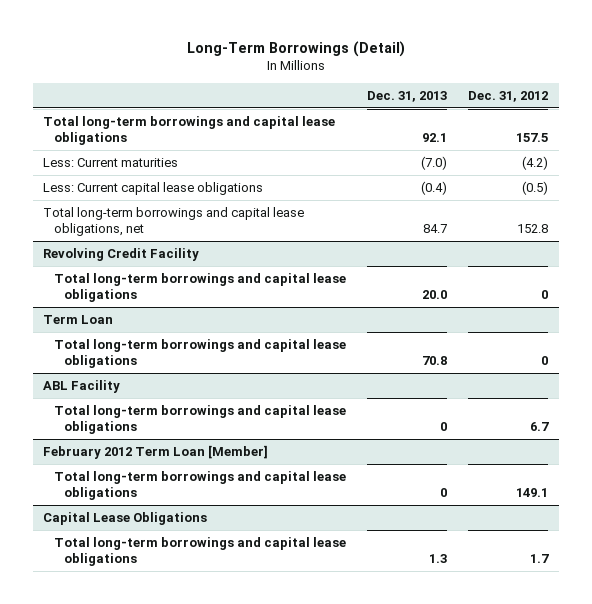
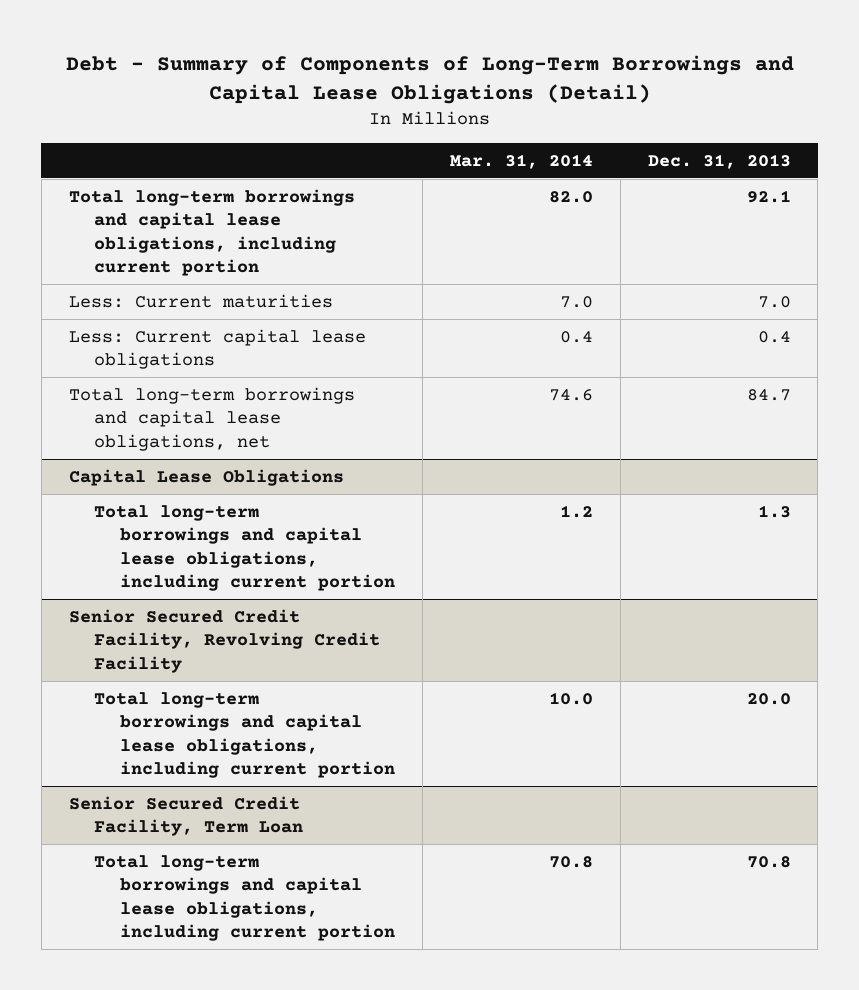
[186,40,405,57] Long-Term Borrowings (Detail) -> [65,55,794,104] Debt - Summary of Components of Long-Term Borrowings and Capital Lease Obligations (Detail)
[468,90,549,102] Dec. 31, 2012 -> none
none -> [449,153,593,169] Mar. 31, 2014
[43,116,336,146] Total long-term borrowings and capital lease obligations -> [68,188,355,277] Total long-term borrowings and capital lease obligations, including current portion
[421,156,448,171] (7.0) -> [757,295,791,308] 7.0
[421,181,448,196] (0.4) -> [757,330,791,343] 0.4
[43,248,200,262] Revolving Credit Facility -> none
[53,273,346,303] Total long-term borrowings and capital lease obligations -> none
[43,315,114,325] Term Loan -> none
[53,339,346,369] Total long-term borrowings and capital lease obligations -> none
[43,380,121,394] ABL Facility -> none
[53,405,346,435] Total long-term borrowings and capital lease obligations -> none
[43,445,269,460] February 2012 Term Loan [Member] -> none
[53,471,346,501] Total long-term borrowings and capital lease obligations -> none
[53,537,346,567] Total long-term borrowings and capital lease obligations -> [94,504,396,592] Total long-term borrowings and capital lease obligations, including current portion
none -> [68,608,381,673] Senior Secured Credit Facility, Revolving Credit Facility
none -> [94,691,396,779] Total long-term borrowings and capital lease obligations, including current portion
none -> [68,795,304,837] Senior Secured Credit Facility, Term Loan
none -> [94,854,396,942] Total long-term borrowings and capital lease obligations, including current portion

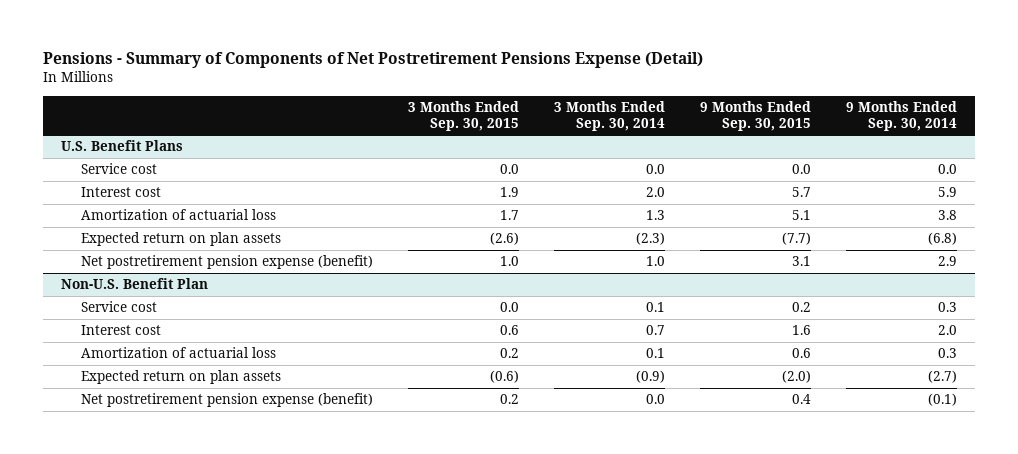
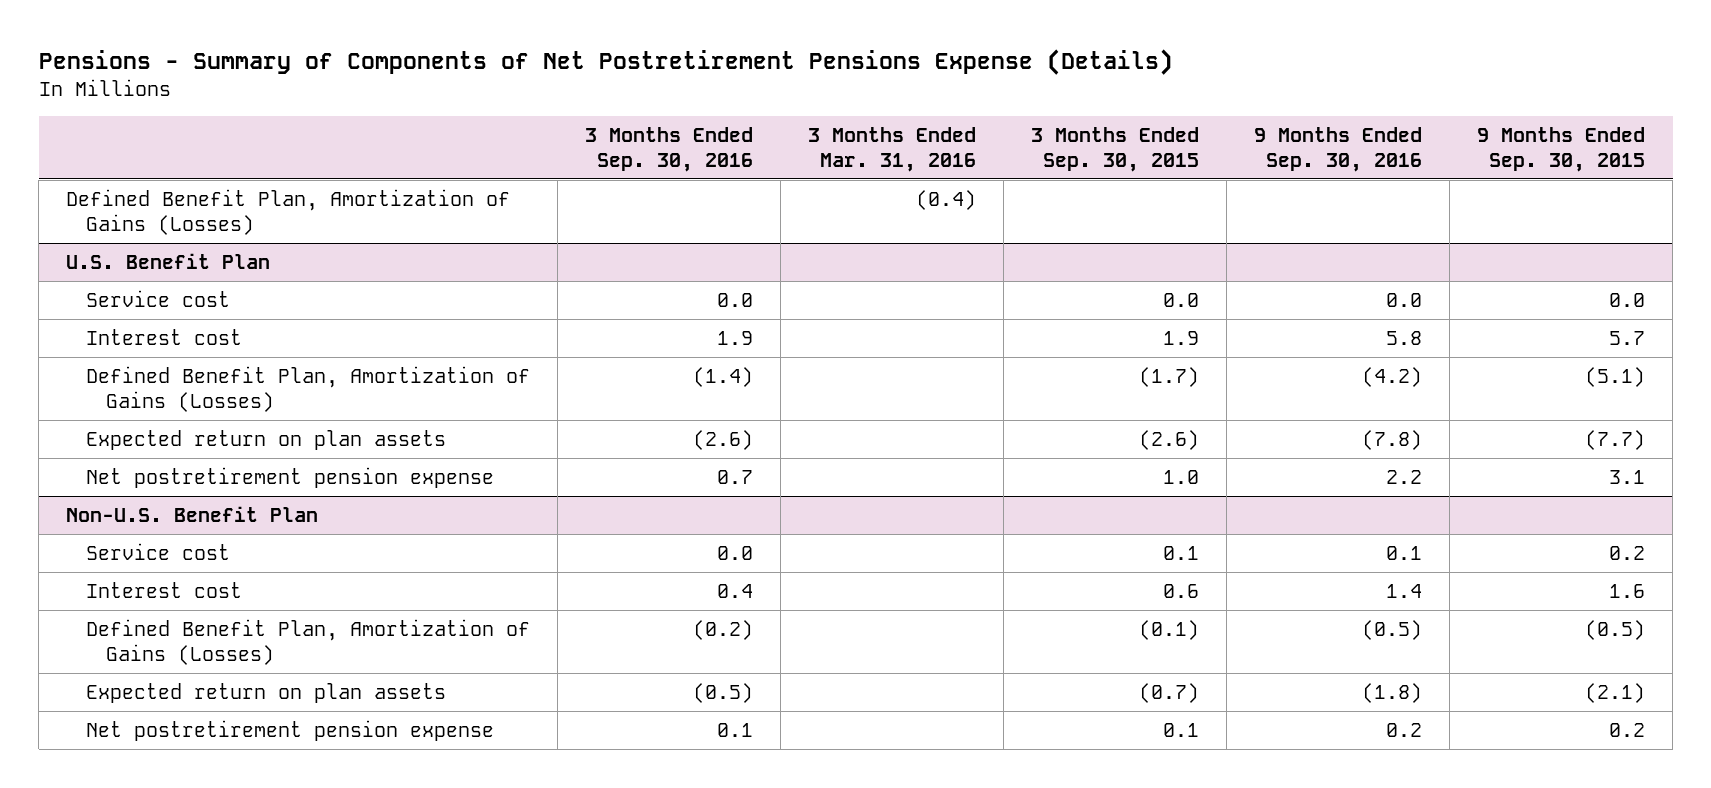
[43,52,704,69] Pensions - Summary of Components of Net Postretirement Pensions Expense (Detail) -> [38,49,1173,76] Pensions - Summary of Components of Net Postretirement Pensions Expense (Details)
[553,100,665,131] 3 Months Ended Sep. 30, 2014 -> none
[846,100,958,131] 9 Months Ended Sep. 30, 2014 -> none
none -> [585,126,754,172] 3 Months Ended Sep. 30, 2016
none -> [808,126,977,172] 3 Months Ended Mar. 31, 2016
none -> [1254,126,1423,172] 9 Months Ended Sep. 30, 2016
none -> [66,189,511,235] Defined Benefit Plan, Amortization of Gains (Losses)
[61,140,184,152] U.S. Benefit Plans -> [66,253,271,270] U.S. Benefit Plan
[80,209,276,221] Amortization of actuarial loss -> none
none -> [86,366,531,412] Defined Benefit Plan, Amortization of Gains (Losses)
[80,255,373,270] Net postretirement pension expense (benefit) -> [86,467,495,489] Net postretirement pension expense
[499,302,519,313] 0.0 -> [1163,546,1200,561] 0.1
[80,347,276,359] Amortization of actuarial loss -> none
none -> [86,619,531,665] Defined Benefit Plan, Amortization of Gains (Losses)
[489,370,519,384] (0.6) -> [1139,683,1200,704] (0.7)
[781,370,811,384] (2.0) -> [1585,683,1646,704] (2.1)
[80,393,373,408] Net postretirement pension expense (benefit) -> [86,720,495,742] Net postretirement pension expense
[499,394,519,405] 0.2 -> [1163,723,1200,738] 0.1
[791,394,811,405] 0.4 -> [1609,723,1646,738] 0.2

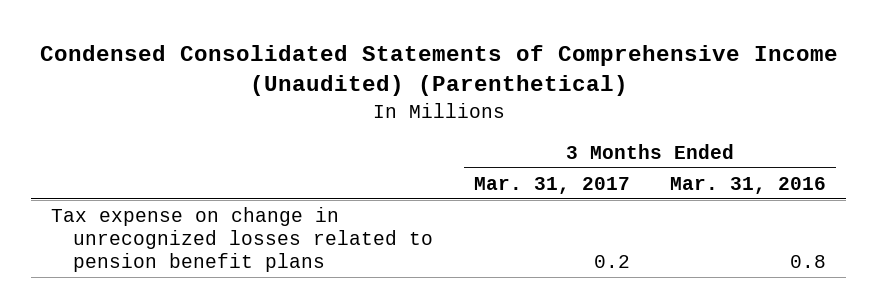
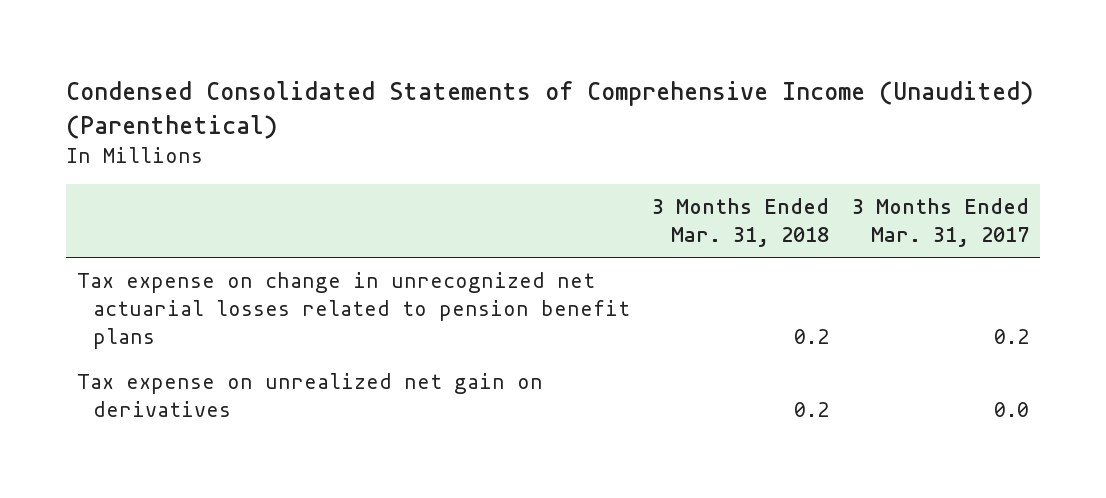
[670,176,827,194] Mar. 31, 2016 -> none
none -> [652,198,830,248] 3 Months Ended Mar. 31, 2018
[51,206,434,272] Tax expense on change in unrecognized losses related to pension benefit plans -> [77,271,630,349] Tax expense on change in unrecognized net actuarial losses related to pension benefit plans
none -> [77,372,544,417] Tax expense on unrealized net gain on derivatives

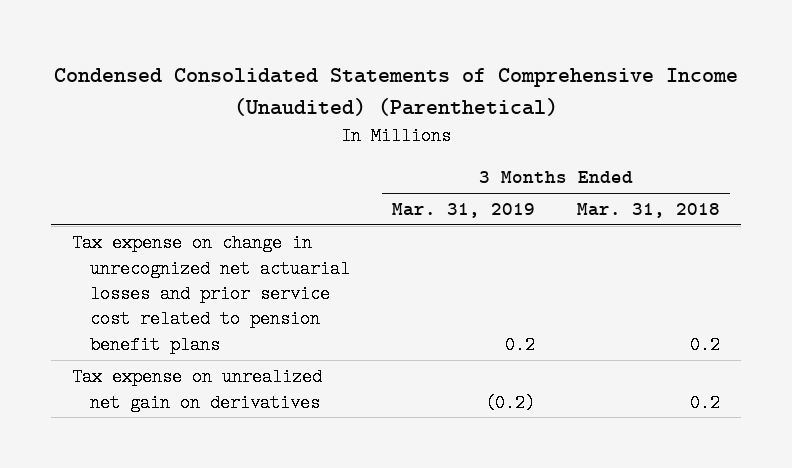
[851,198,1029,248] 3 Months Ended Mar. 31, 2017 -> none
none -> [392,203,536,219] Mar. 31, 2019
[77,271,630,349] Tax expense on change in unrecognized net actuarial losses related to pension benefit plans -> [71,234,351,354] Tax expense on change in unrecognized net actuarial losses and prior service cost related to pension benefit plans

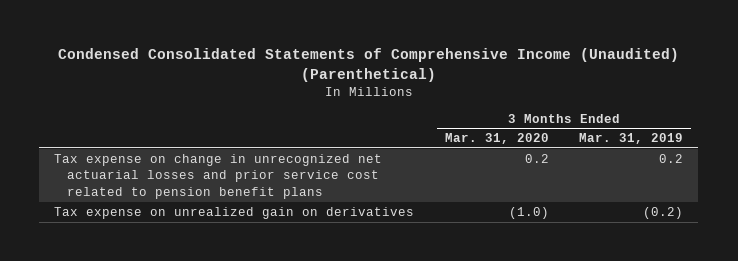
[576,203,720,219] Mar. 31, 2018 -> none
none -> [444,133,549,145] Mar. 31, 2020
[71,368,322,412] Tax expense on unrealized net gain on derivatives -> [54,206,415,219] Tax expense on unrealized gain on derivatives

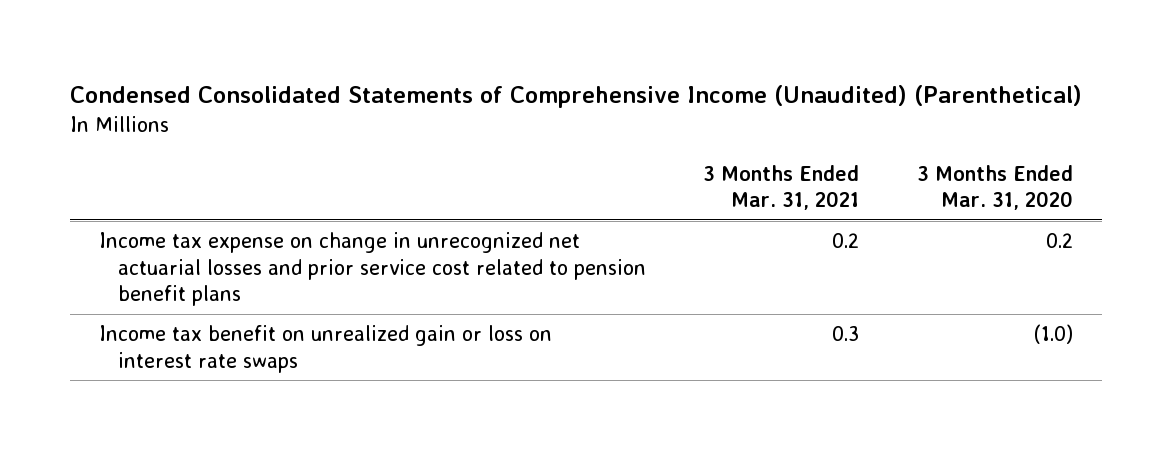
[579,133,684,145] Mar. 31, 2019 -> none
none -> [703,164,860,211] 3 Months Ended Mar. 31, 2021
[54,153,383,199] Tax expense on change in unrecognized net actuarial losses and prior service cost related to pension benefit plans -> [99,232,646,307] Income tax expense on change in unrecognized net actuarial losses and prior service cost related to pension benefit plans
[54,206,415,219] Tax expense on unrealized gain on derivatives -> [99,325,553,373] Income tax benefit on unrealized gain or loss on interest rate swaps

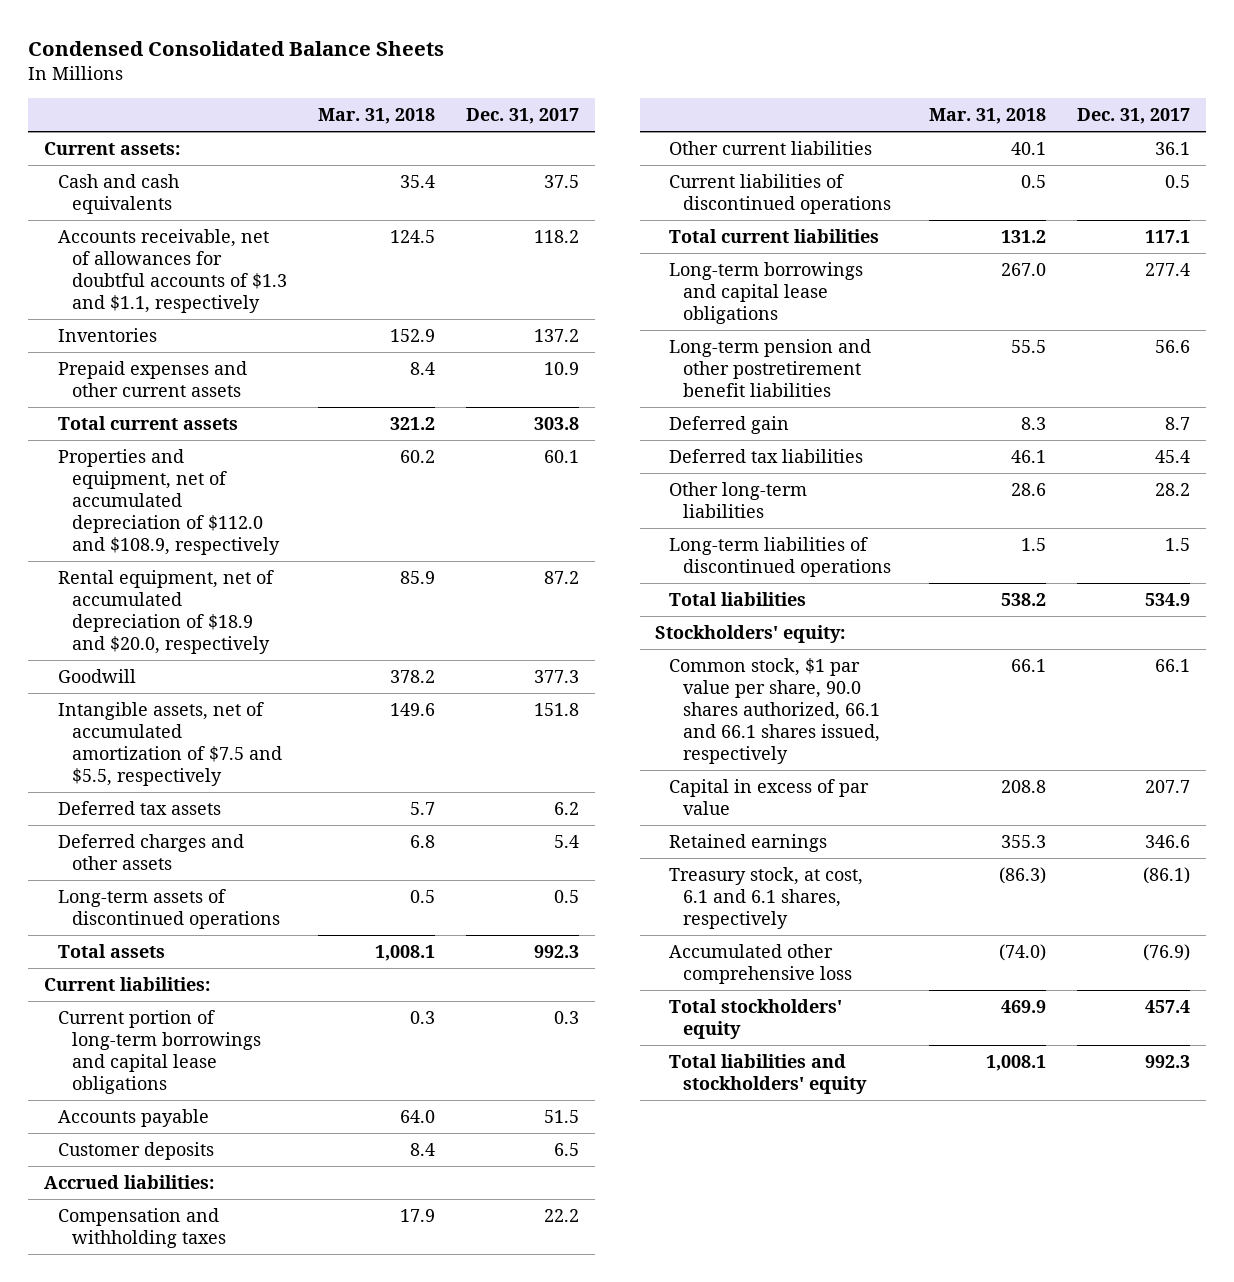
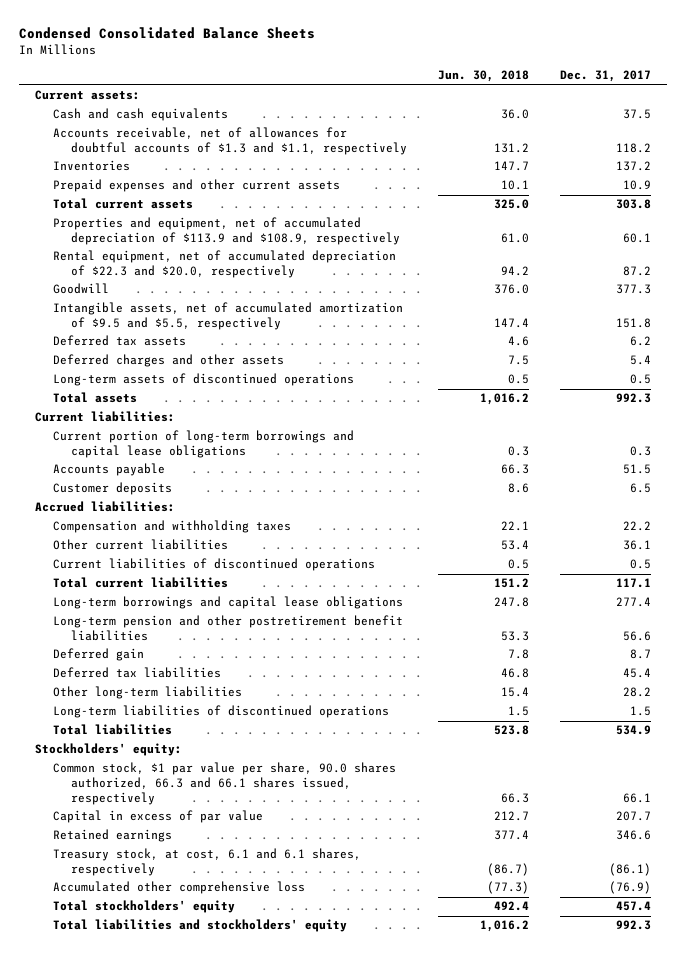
[317,108,435,125] Mar. 31, 2018 -> none
none -> [437,70,529,83] Jun. 30, 2018
[57,448,280,555] Properties and equipment, net of accumulated depreciation of $112.0 and $108.9, respectively -> [52,217,400,246] Properties and equipment, net of accumulated depreciation of $113.9 and $108.9, respectively
[57,569,274,654] Rental equipment, net of accumulated depreciation of $18.9 and $20.0, respectively -> [52,250,396,279] Rental equipment, net of accumulated depreciation of $22.3 and $20.0, respectively
[57,701,282,786] Intangible assets, net of accumulated amortization of $7.5 and $5.5, respectively -> [52,302,403,331] Intangible assets, net of accumulated amortization of $9.5 and $5.5, respectively
[669,657,880,764] Common stock, $1 par value per share, 90.0 shares authorized, 66.1 and 66.1 shares issued, respectively -> [52,762,396,806] Common stock, $1 par value per share, 90.0 shares authorized, 66.3 and 66.1 shares issued, respectively

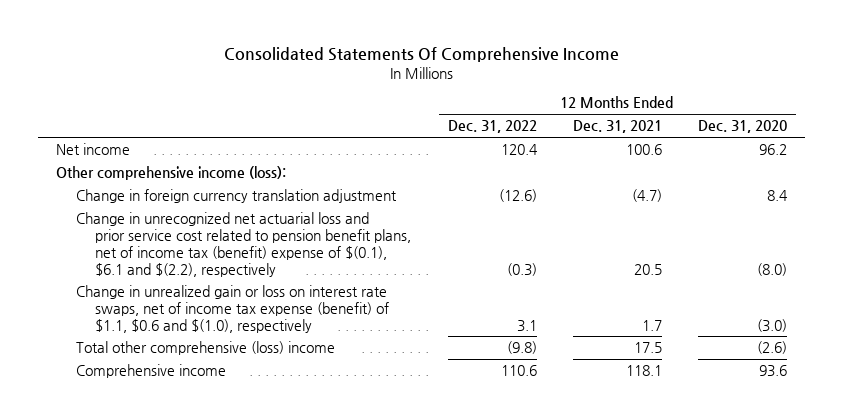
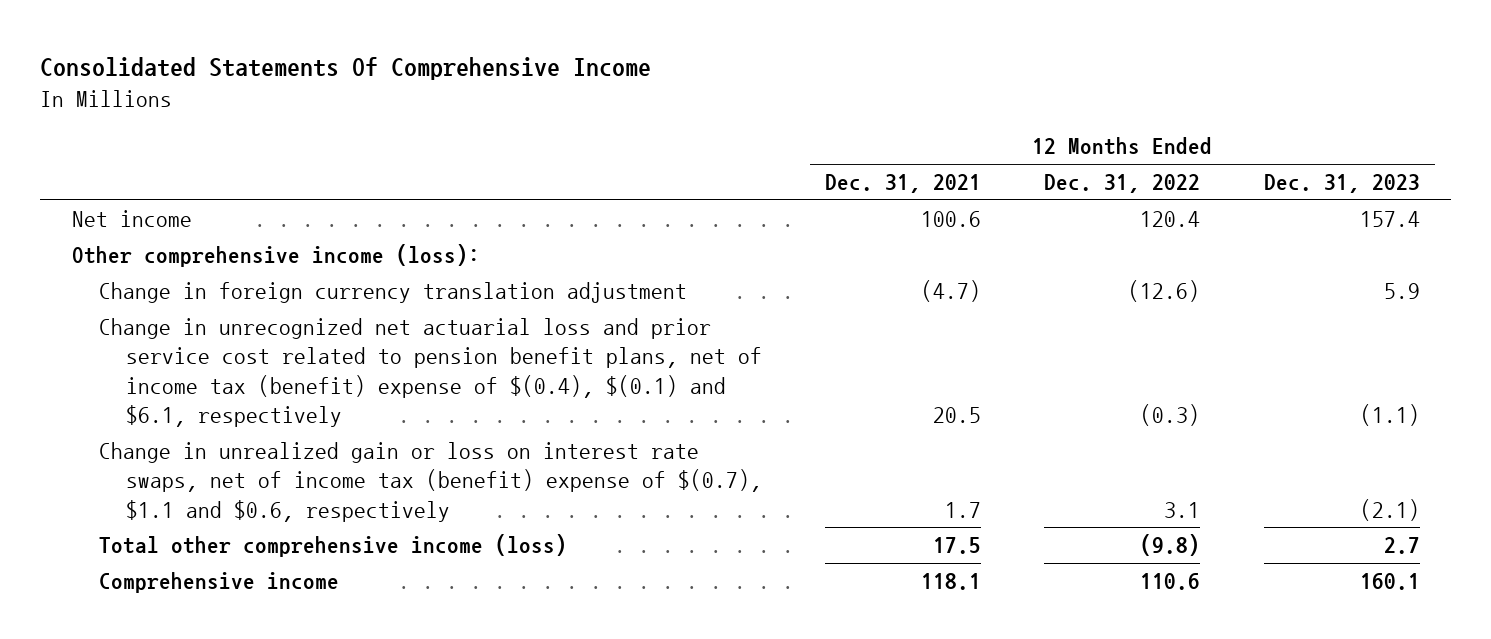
[698,120,788,134] Dec. 31, 2020 -> none
none -> [1263,174,1420,194] Dec. 31, 2023
[75,212,412,277] Change in unrecognized net actuarial loss and prior service cost related to pension benefit plans, net of income tax (benefit) expense of $(0.1), $6.1 and $(2.2), respectively -> [98,318,763,428] Change in unrecognized net actuarial loss and prior service cost related to pension benefit plans, net of income tax (benefit) expense of $(0.4), $(0.1) and $6.1, respectively
[75,285,390,333] Change in unrealized gain or loss on interest rate swaps, net of income tax expense (benefit) of $1.1, $0.6 and $(1.0), respectively -> [98,442,763,522] Change in unrealized gain or loss on interest rate swaps, net of income tax (benefit) expense of $(0.7), $1.1 and $0.6, respectively
[75,341,335,356] Total other comprehensive (loss) income -> [98,534,567,558] Total other comprehensive income (loss)

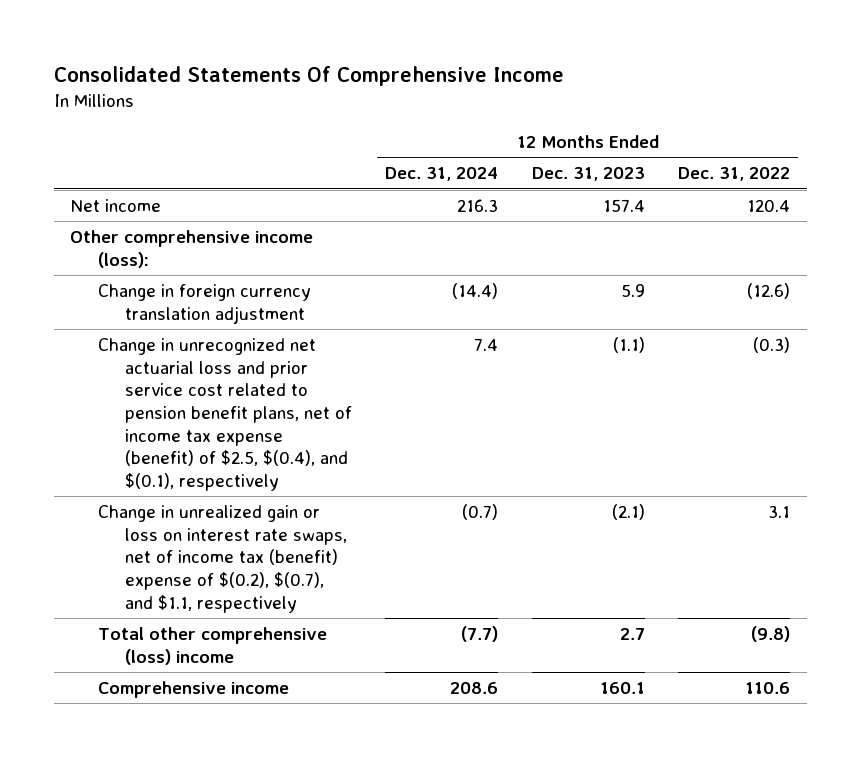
[825,174,982,194] Dec. 31, 2021 -> none
none -> [385,167,499,182] Dec. 31, 2024
[98,318,763,428] Change in unrecognized net actuarial loss and prior service cost related to pension benefit plans, net of income tax (benefit) expense of $(0.4), $(0.1) and $6.1, respectively -> [97,338,352,491] Change in unrecognized net actuarial loss and prior service cost related to pension benefit plans, net of income tax expense (benefit) of $2.5, $(0.4), and $(0.1), respectively
[98,442,763,522] Change in unrealized gain or loss on interest rate swaps, net of income tax (benefit) expense of $(0.7), $1.1 and $0.6, respectively -> [97,505,347,613] Change in unrealized gain or loss on interest rate swaps, net of income tax (benefit) expense of $(0.2), $(0.7), and $1.1, respectively
[98,534,567,558] Total other comprehensive income (loss) -> [97,627,327,665] Total other comprehensive (loss) income

